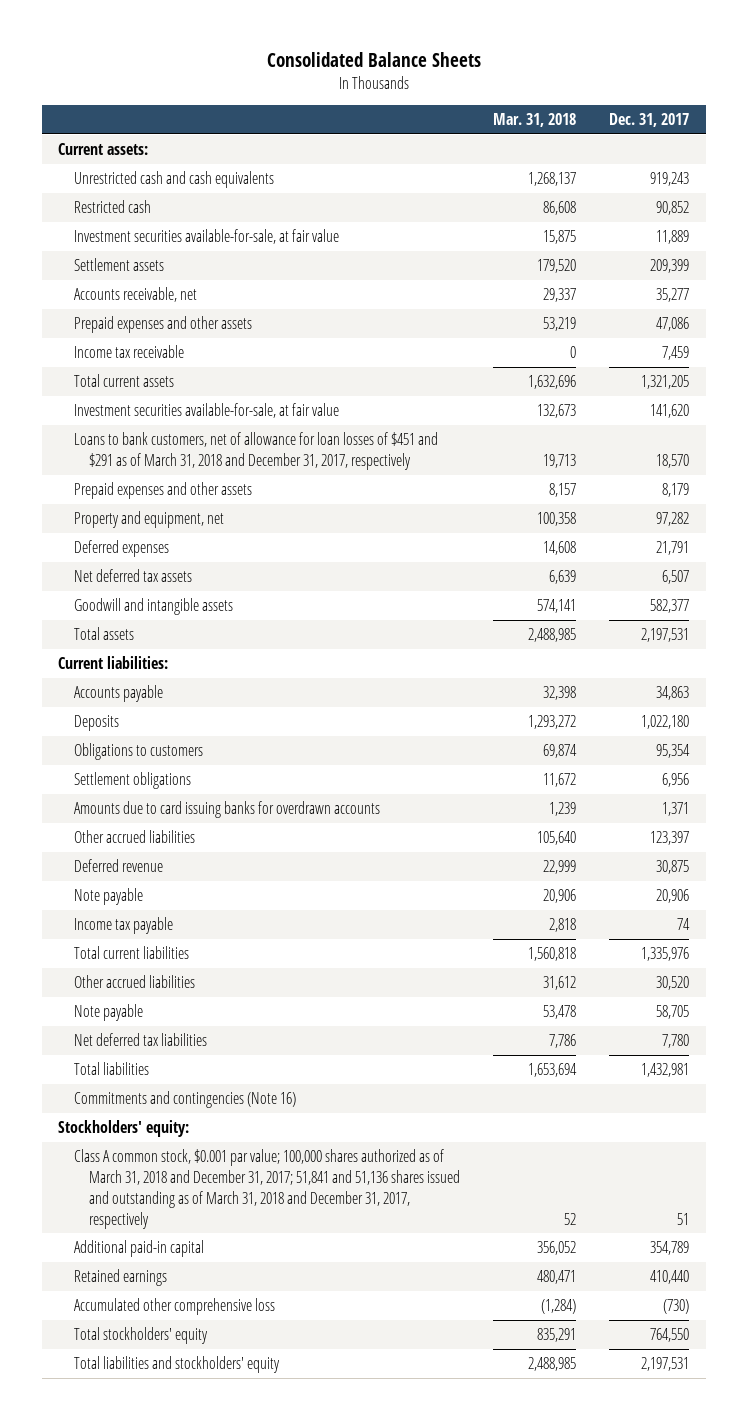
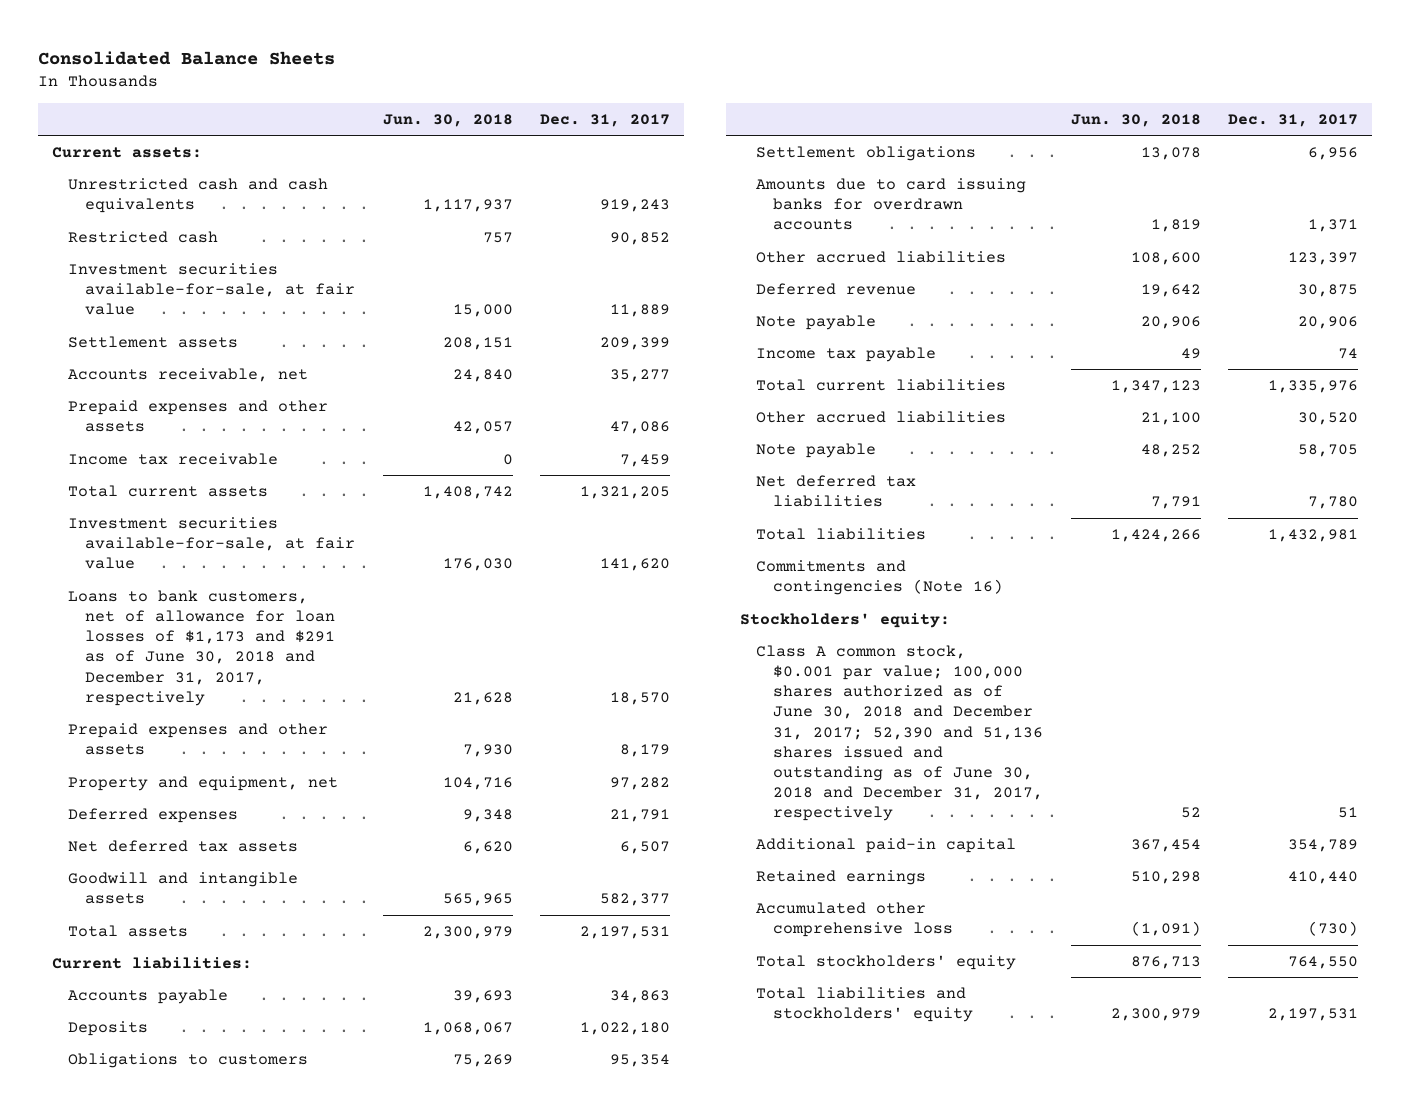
[492,112,576,127] Mar. 31, 2018 -> none
none -> [382,114,513,128] Jun. 30, 2018
[73,432,438,471] Loans to bank customers, net of allowance for loan losses of $451 and $291 as of March 31, 2018 and December 31, 2017, respectively -> [68,590,336,706] Loans to bank customers, net of allowance for loan losses of $1,173 and $291 as of June 30, 2018 and December 31, 2017, respectively
[73,1149,460,1229] Class A common stock, $0.001 par value; 100,000 shares authorized as of March 31, 2018 and December 31, 2017; 51,841 and 51,136 shares issued and outstanding as of March 31, 2018 and December 31, 2017, respectively -> [756,645,1044,821] Class A common stock, $0.001 par value; 100,000 shares authorized as of June 30, 2018 and December 31, 2017; 52,390 and 51,136 shares issued and outstanding as of June 30, 2018 and December 31, 2017, respectively

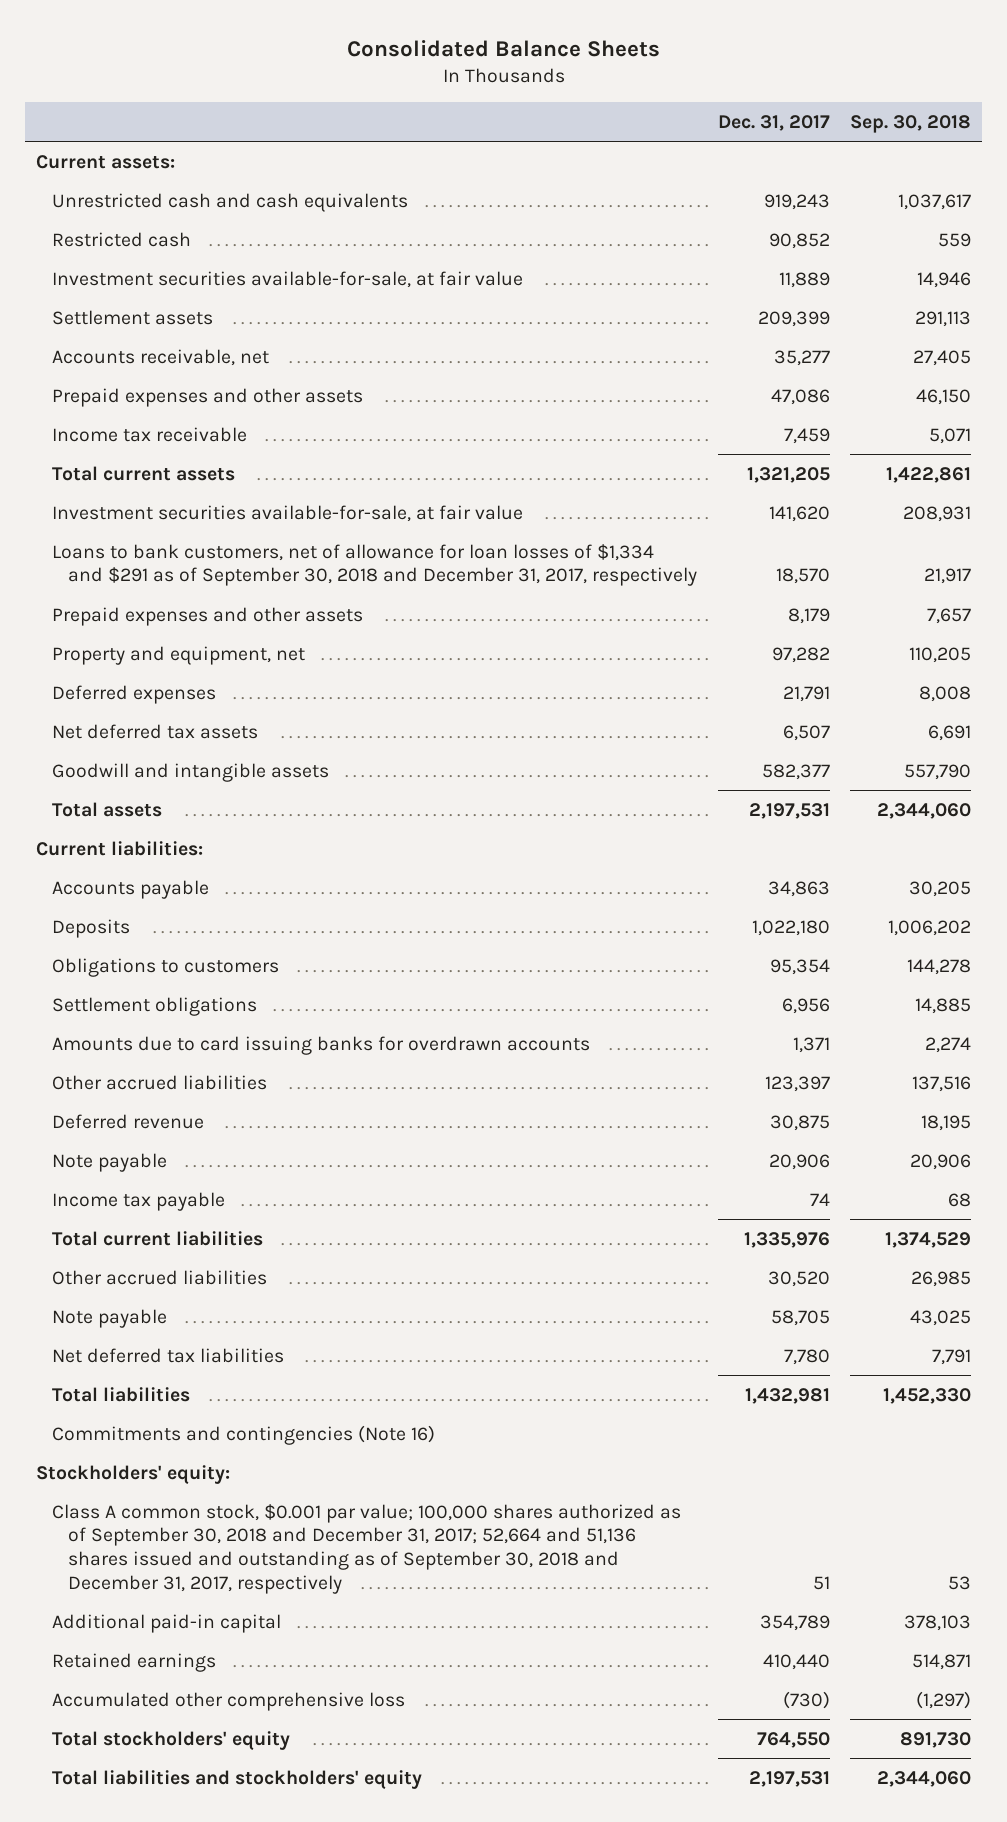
[382,114,513,128] Jun. 30, 2018 -> none
none -> [850,114,972,133] Sep. 30, 2018
[68,590,336,706] Loans to bank customers, net of allowance for loan losses of $1,173 and $291 as of June 30, 2018 and December 31, 2017, respectively -> [51,543,698,587] Loans to bank customers, net of allowance for loan losses of $1,334 and $291 as of September 30, 2018 and December 31, 2017, respectively
[756,645,1044,821] Class A common stock, $0.001 par value; 100,000 shares authorized as of June 30, 2018 and December 31, 2017; 52,390 and 51,136 shares issued and outstanding as of June 30, 2018 and December 31, 2017, respectively -> [51,1503,681,1594] Class A common stock, $0.001 par value; 100,000 shares authorized as of September 30, 2018 and December 31, 2017; 52,664 and 51,136 shares issued and outstanding as of September 30, 2018 and December 31, 2017, respectively

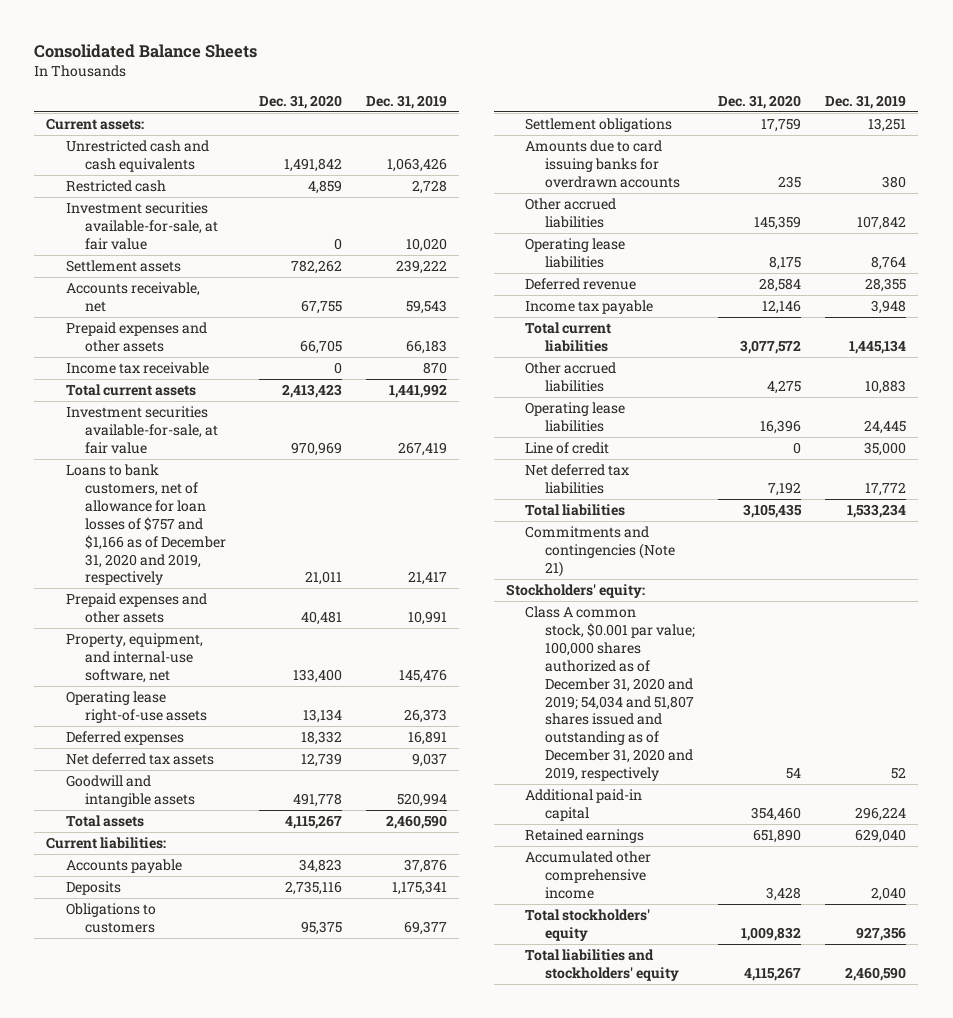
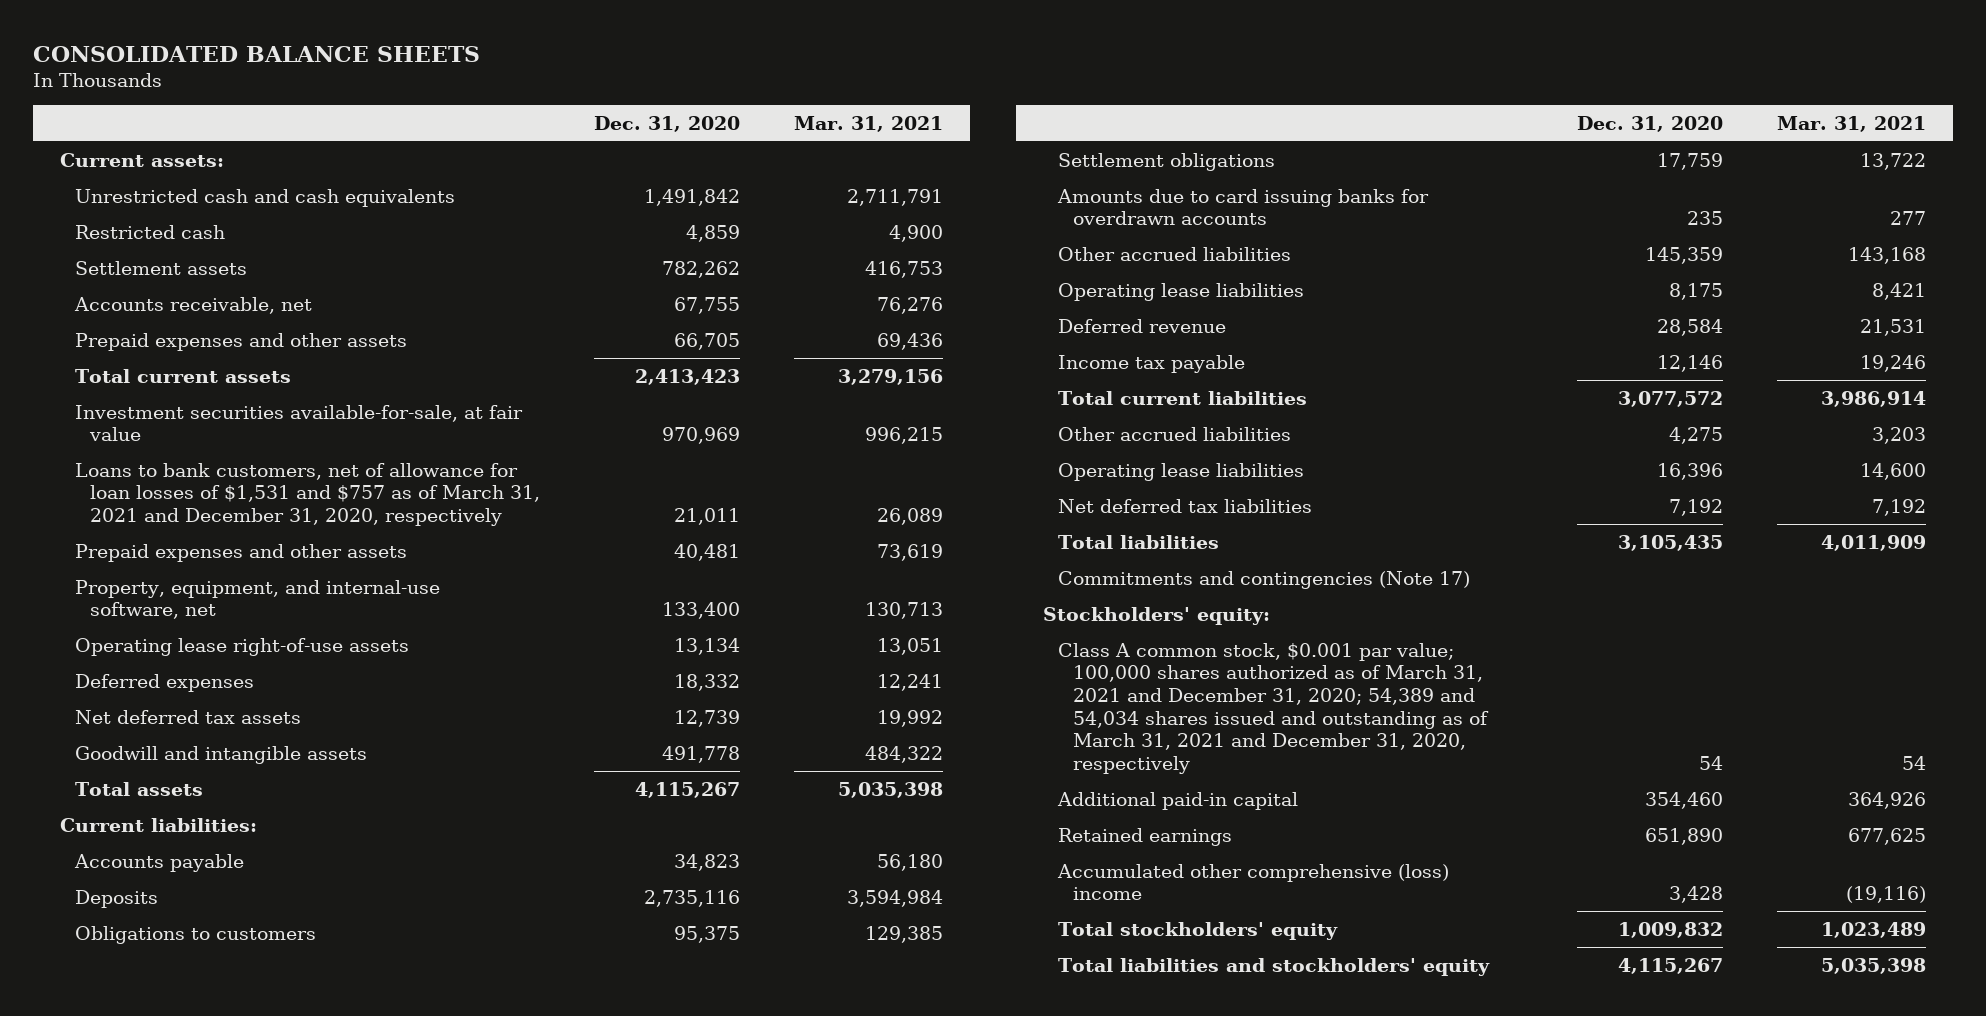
[34,43,258,58] Consolidated Balance Sheets -> [33,45,481,62] CONSOLIDATED BALANCE SHEETS
[365,94,447,109] Dec. 31, 2019 -> none
none -> [793,115,943,132] Mar. 31, 2021
[65,201,218,250] Investment securities available-for-sale, at fair value -> none
[65,361,209,374] Income tax receivable -> none
[65,463,226,586] Loans to bank customers, net of allowance for loan losses of $757 and $1,166 as of December 31, 2020 and 2019, respectively -> [75,462,541,526] Loans to bank customers, net of allowance for loan losses of $1,531 and $757 as of March 31, 2021 and December 31, 2020, respectively
[525,441,610,454] Line of credit -> none
[525,525,675,577] Commitments and contingencies (Note 21) -> [1058,570,1471,589] Commitments and contingencies (Note 17)
[525,605,695,782] Class A common stock, $0.001 par value; 100,000 shares authorized as of December 31, 2020 and 2019; 54,034 and 51,807 shares issued and outstanding as of December 31, 2020 and 2019, respectively -> [1058,642,1490,774] Class A common stock, $0.001 par value; 100,000 shares authorized as of March 31, 2021 and December 31, 2020; 54,389 and 54,034 shares issued and outstanding as of March 31, 2021 and December 31, 2020, respectively
[525,850,652,899] Accumulated other comprehensive income -> [1057,863,1450,901] Accumulated other comprehensive (loss) income

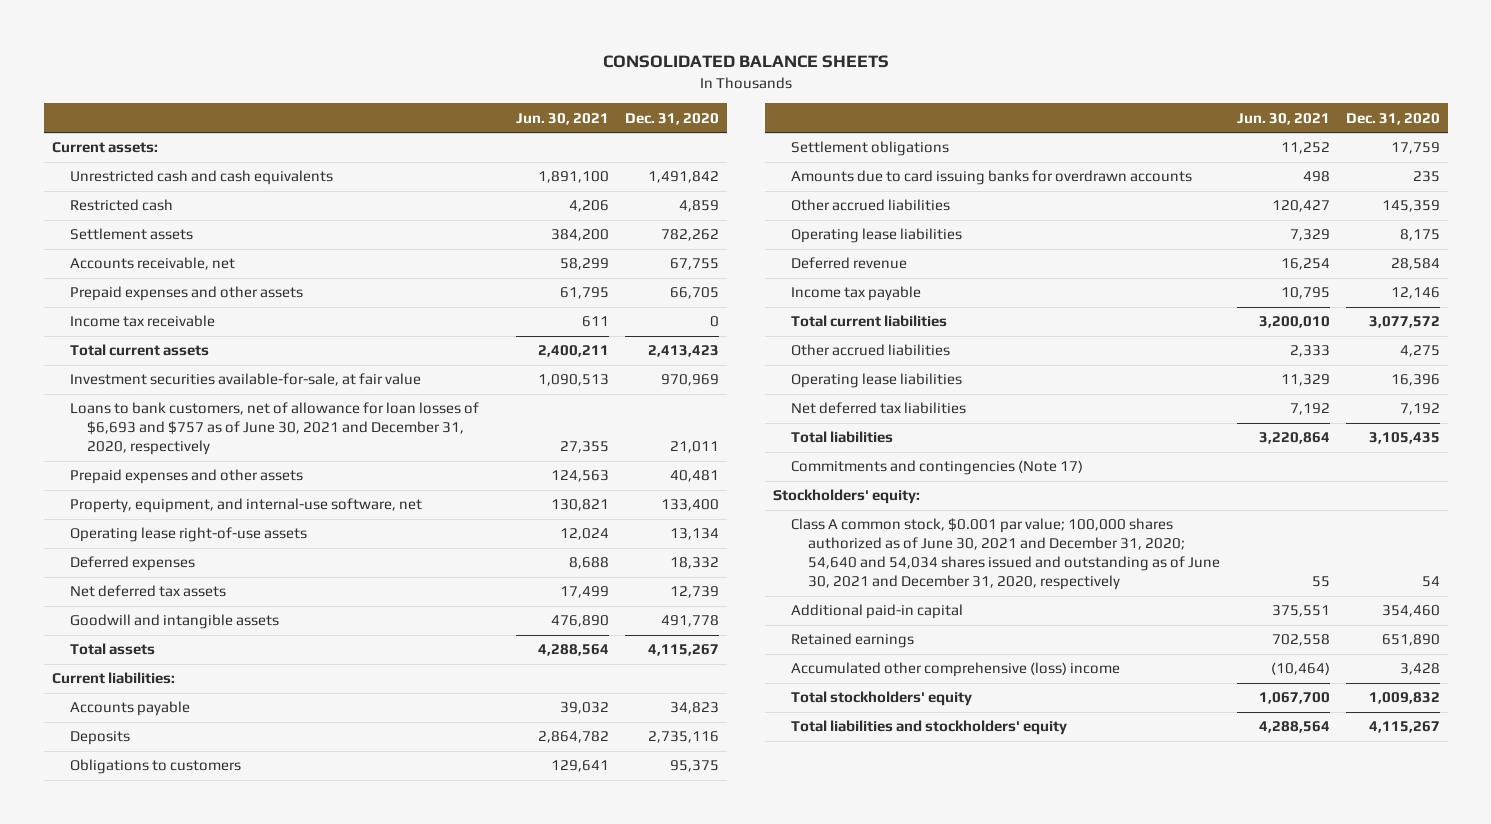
[793,115,943,132] Mar. 31, 2021 -> none
none -> [515,112,609,125] Jun. 30, 2021
none -> [69,315,215,328] Income tax receivable
[75,462,541,526] Loans to bank customers, net of allowance for loan losses of $1,531 and $757 as of March 31, 2021 and December 31, 2020, respectively -> [69,402,479,456] Loans to bank customers, net of allowance for loan losses of $6,693 and $757 as of June 30, 2021 and December 31, 2020, respectively
[1058,642,1490,774] Class A common stock, $0.001 par value; 100,000 shares authorized as of March 31, 2021 and December 31, 2020; 54,389 and 54,034 shares issued and outstanding as of March 31, 2021 and December 31, 2020, respectively -> [790,518,1221,591] Class A common stock, $0.001 par value; 100,000 shares authorized as of June 30, 2021 and December 31, 2020; 54,640 and 54,034 shares issued and outstanding as of June 30, 2021 and December 31, 2020, respectively

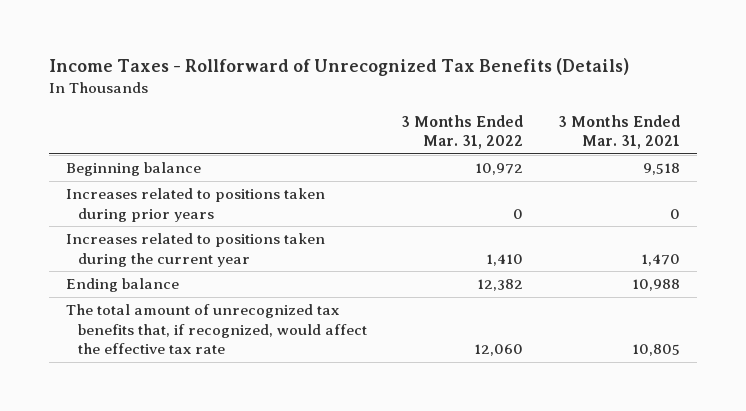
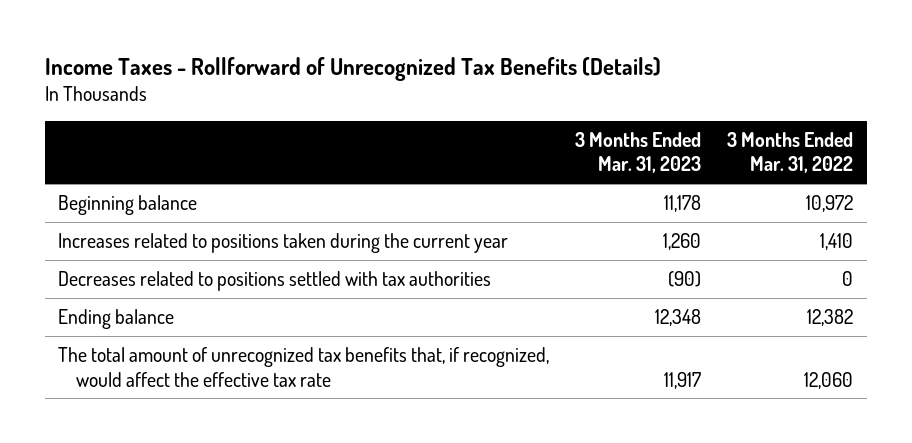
[557,114,680,149] 3 Months Ended Mar. 31, 2021 -> none
none -> [575,131,702,174] 3 Months Ended Mar. 31, 2023
[65,188,325,222] Increases related to positions taken during prior years -> none
none -> [58,270,492,291] Decreases related to positions settled with tax authorities

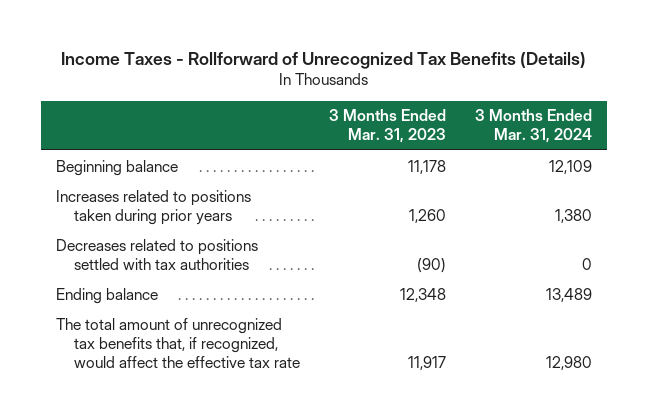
[727,131,854,174] 3 Months Ended Mar. 31, 2022 -> none
none -> [475,109,593,144] 3 Months Ended Mar. 31, 2024
[58,232,509,253] Increases related to positions taken during the current year -> [55,189,251,225] Increases related to positions taken during prior years

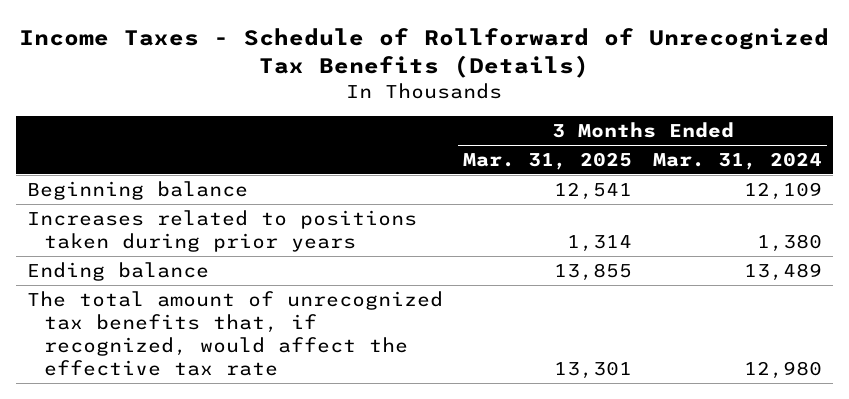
[60,51,586,69] Income Taxes - Rollforward of Unrecognized Tax Benefits (Details) -> [19,27,830,79] Income Taxes - Schedule of Rollforward of Unrecognized Tax Benefits (Details)
[328,109,446,144] 3 Months Ended Mar. 31, 2023 -> none
none -> [463,151,633,170] Mar. 31, 2025
[55,238,258,270] Decreases related to positions settled with tax authorities -> none

